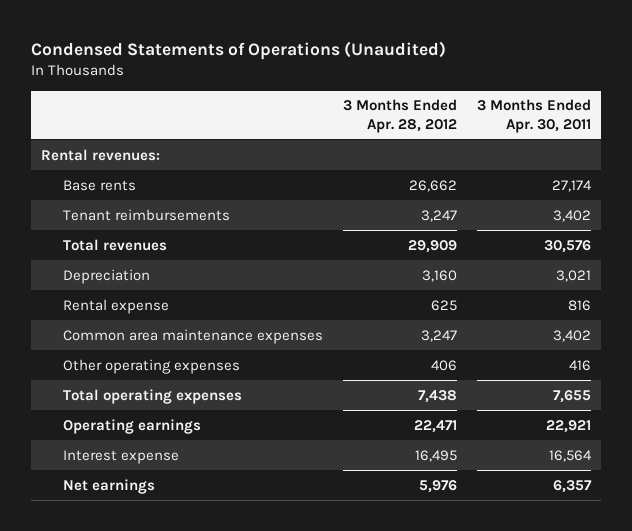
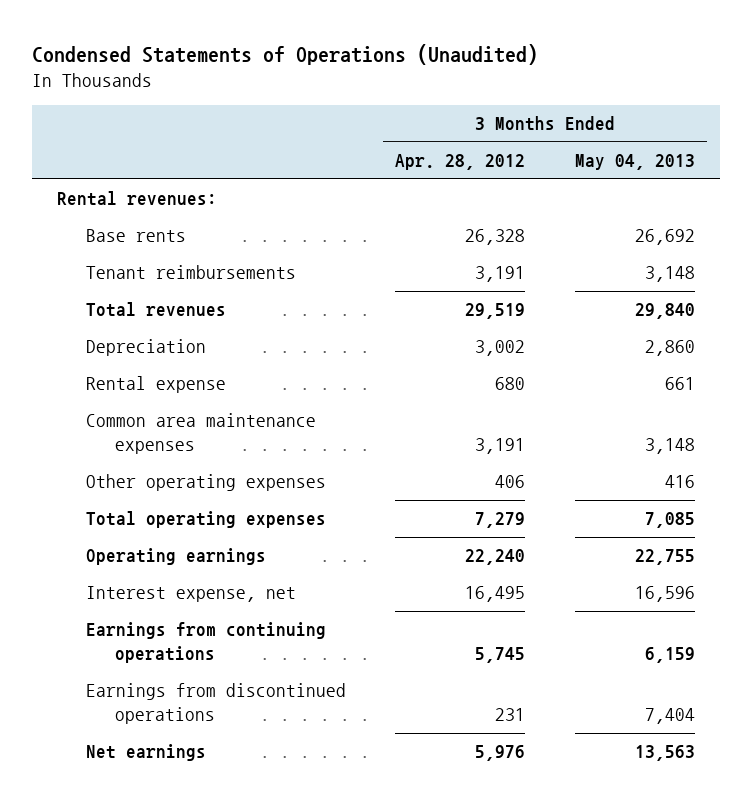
[477,99,592,133] 3 Months Ended Apr. 30, 2011 -> none
none -> [574,154,695,171] May 04, 2013
[409,179,458,192] 26,662 -> [465,229,526,246] 26,328
[421,209,458,222] 3,247 -> [475,266,526,283] 3,191
[408,239,458,253] 29,909 -> [465,303,526,320] 29,519
[422,269,458,282] 3,160 -> [475,340,526,357] 3,002
[431,299,458,311] 625 -> [495,377,526,391] 680
[421,329,458,342] 3,247 -> [475,438,526,455] 3,191
[418,389,458,403] 7,438 -> [475,512,526,529] 7,279
[414,419,458,433] 22,471 -> [465,549,526,566] 22,240
[63,449,180,464] Interest expense -> [85,586,296,603] Interest expense, net
none -> [85,622,326,664] Earnings from continuing operations
none -> [85,683,346,725] Earnings from discontinued operations

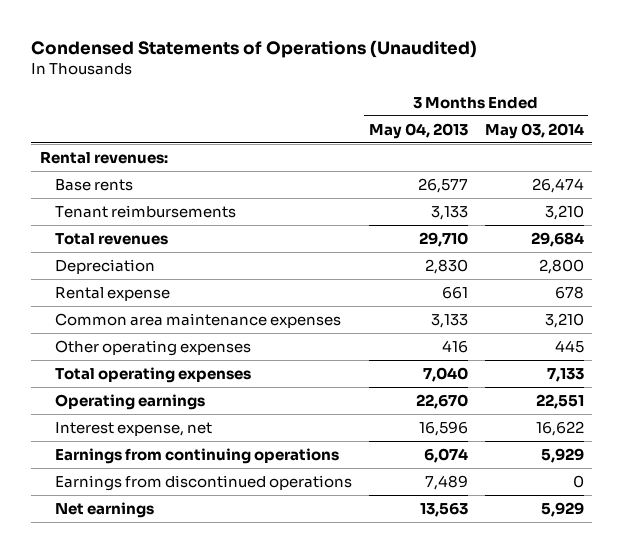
[395,154,526,171] Apr. 28, 2012 -> none
none -> [484,122,584,139] May 03, 2014
[634,229,695,246] 26,692 -> [417,177,468,193] 26,577
[644,266,695,283] 3,148 -> [430,205,468,220] 3,133
[634,303,695,320] 29,840 -> [418,231,468,247] 29,710
[644,340,695,357] 2,860 -> [424,258,468,274] 2,830
[644,438,695,455] 3,148 -> [430,313,468,328] 3,133
[644,512,695,529] 7,085 -> [422,366,468,382] 7,040
[634,549,695,566] 22,755 -> [415,393,468,409] 22,670
[644,647,695,664] 6,159 -> [423,447,468,463] 6,074
[644,708,695,725] 7,404 -> [424,474,468,490] 7,489

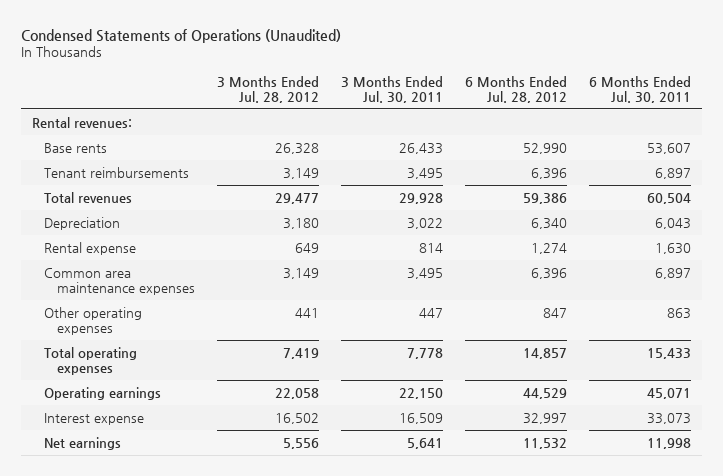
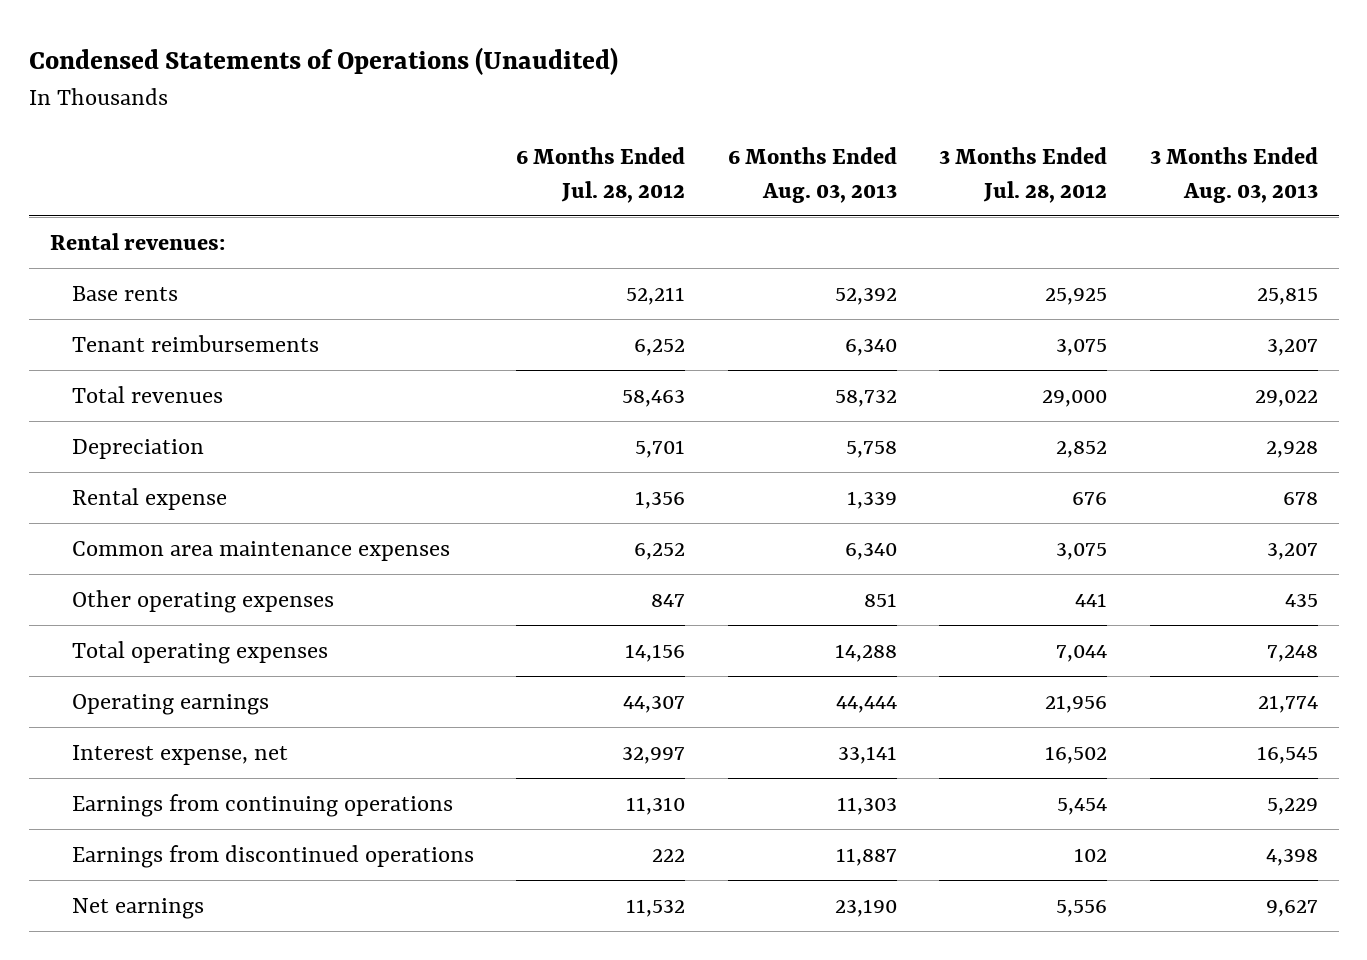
[341,75,444,103] 3 Months Ended Jul. 30, 2011 -> none
[589,75,692,103] 6 Months Ended Jul. 30, 2011 -> none
none -> [727,147,897,203] 6 Months Ended Aug. 03, 2013
none -> [1149,147,1318,203] 3 Months Ended Aug. 03, 2013
[275,142,320,154] 26,328 -> [1045,288,1108,306] 25,925
[523,142,568,154] 52,990 -> [626,287,686,306] 52,211
[283,167,320,179] 3,149 -> [1056,339,1108,357] 3,075
[531,167,568,179] 6,396 -> [634,339,686,357] 6,252
[275,192,320,204] 29,477 -> [1042,390,1108,408] 29,000
[523,192,568,204] 59,386 -> [622,390,686,408] 58,463
[283,217,320,229] 3,180 -> [1056,441,1108,459] 2,852
[531,217,568,229] 6,340 -> [635,440,686,459] 5,701
[295,242,320,253] 649 -> [1072,492,1108,506] 676
[531,242,568,254] 1,274 -> [635,491,686,510] 1,356
[283,267,320,279] 3,149 -> [1056,543,1108,561] 3,075
[531,267,568,279] 6,396 -> [634,543,686,561] 6,252
[283,347,320,359] 7,419 -> [1056,645,1108,663] 7,044
[523,347,568,359] 14,857 -> [625,644,686,663] 14,156
[275,387,320,399] 22,058 -> [1045,695,1108,714] 21,956
[523,387,568,399] 44,529 -> [623,696,686,714] 44,307
[44,412,145,425] Interest expense -> [71,745,288,766] Interest expense, net
none -> [71,794,453,818] Earnings from continuing operations
none -> [71,845,474,869] Earnings from discontinued operations

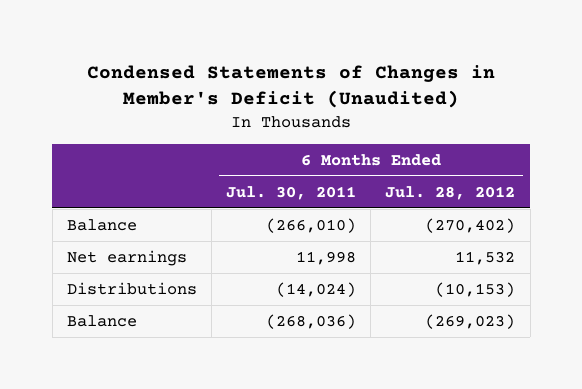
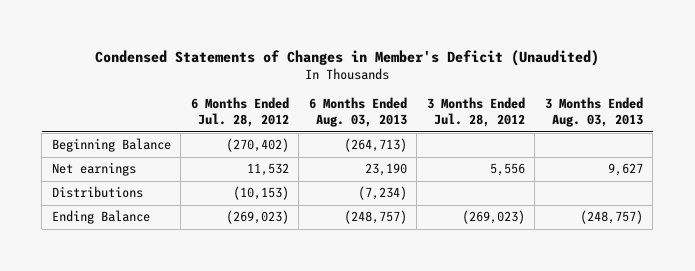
[226,185,357,200] Jul. 30, 2011 -> none
none -> [308,97,407,128] 6 Months Ended Aug. 03, 2013
none -> [426,97,525,128] 3 Months Ended Jul. 28, 2012
none -> [544,97,643,128] 3 Months Ended Aug. 03, 2013
[66,218,137,231] Balance -> [51,138,171,153] Beginning Balance
[66,314,137,327] Balance -> [51,210,150,225] Ending Balance

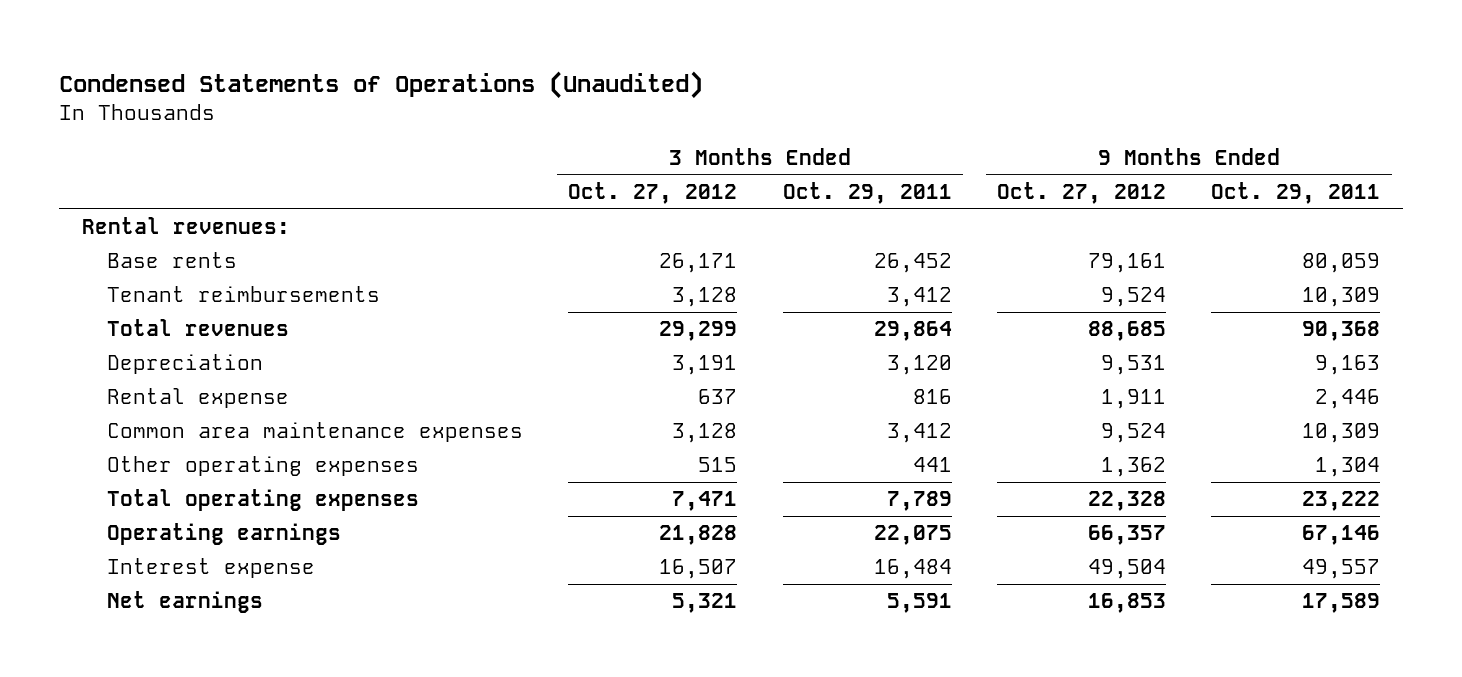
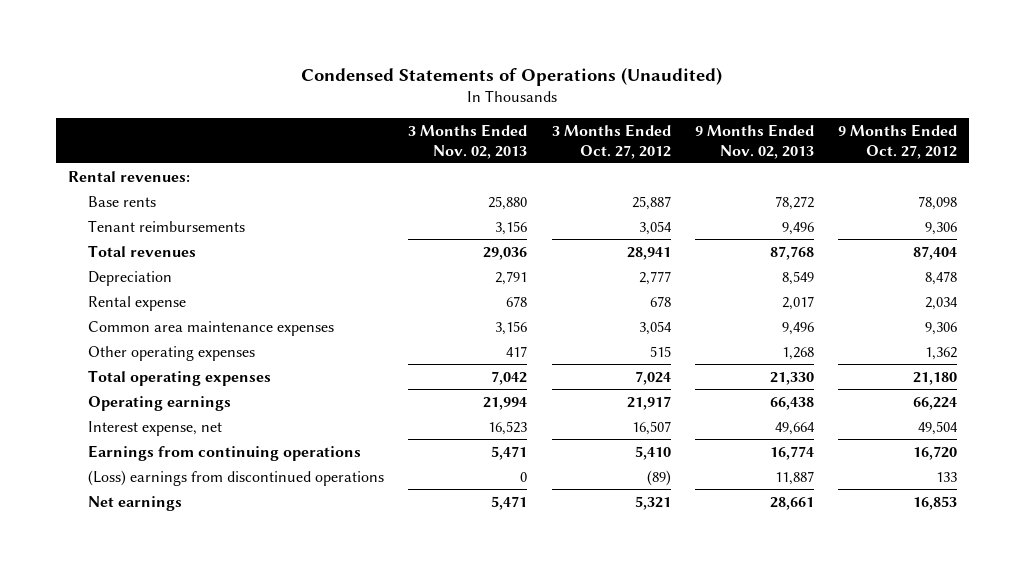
[782,182,952,205] Oct. 29, 2011 -> none
[1211,182,1381,205] Oct. 29, 2011 -> none
none -> [408,123,528,159] 3 Months Ended Nov. 02, 2013
none -> [694,123,814,159] 9 Months Ended Nov. 02, 2013
[659,253,738,274] 26,171 -> [631,195,671,210] 25,887
[1088,253,1167,274] 79,161 -> [917,195,957,210] 78,098
[672,287,738,308] 3,128 -> [638,220,672,235] 3,054
[1101,287,1167,308] 9,524 -> [924,221,957,235] 9,306
[659,321,738,342] 29,299 -> [626,246,671,260] 28,941
[1088,321,1167,342] 88,685 -> [912,245,957,260] 87,404
[672,355,738,376] 3,191 -> [638,270,671,285] 2,777
[1101,355,1167,376] 9,531 -> [924,270,957,285] 8,478
[698,389,738,405] 637 -> [649,295,671,307] 678
[1101,389,1167,410] 1,911 -> [924,296,958,310] 2,034
[672,423,738,444] 3,128 -> [638,320,672,335] 3,054
[1101,423,1167,444] 9,524 -> [924,321,957,335] 9,306
[672,491,738,512] 7,471 -> [634,370,671,385] 7,024
[1088,491,1167,512] 22,328 -> [912,371,957,385] 21,180
[659,525,738,546] 21,828 -> [626,395,671,410] 21,917
[1088,525,1167,546] 66,357 -> [912,396,957,410] 66,224
[106,558,315,579] Interest expense -> [88,420,223,436] Interest expense, net
none -> [88,444,362,461] Earnings from continuing operations
none -> [88,469,385,486] (Loss) earnings from discontinued operations

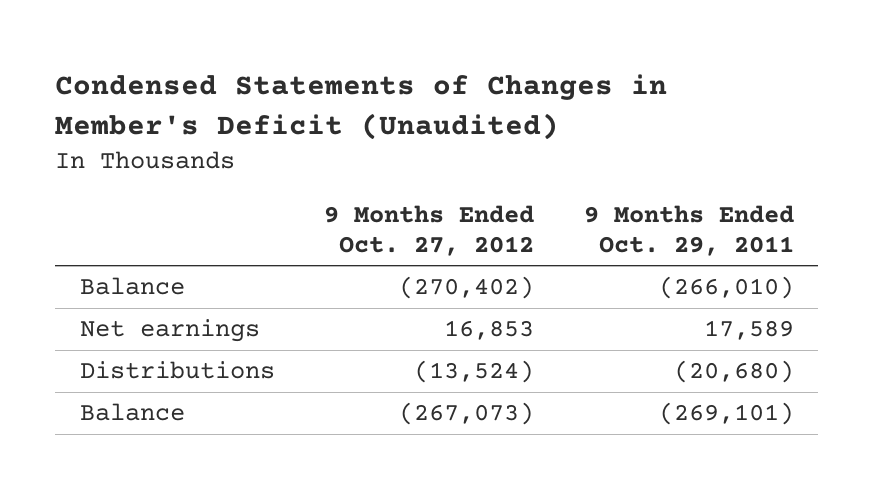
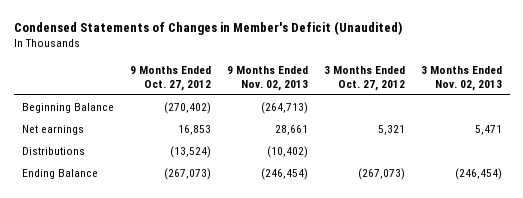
[583,204,794,257] 9 Months Ended Oct. 29, 2011 -> none
none -> [226,65,308,91] 9 Months Ended Nov. 02, 2013
none -> [323,65,405,91] 3 Months Ended Oct. 27, 2012
none -> [420,65,502,91] 3 Months Ended Nov. 02, 2013
[79,277,185,296] Balance -> [21,103,114,114] Beginning Balance
[79,403,185,422] Balance -> [21,169,98,180] Ending Balance

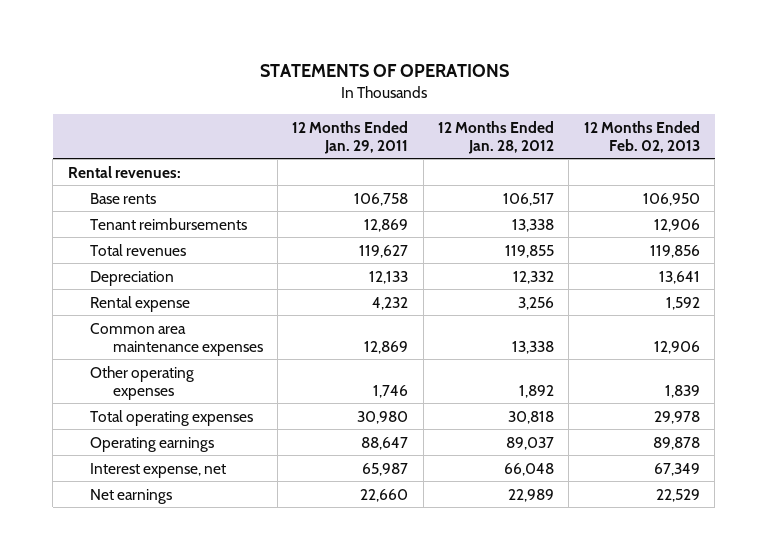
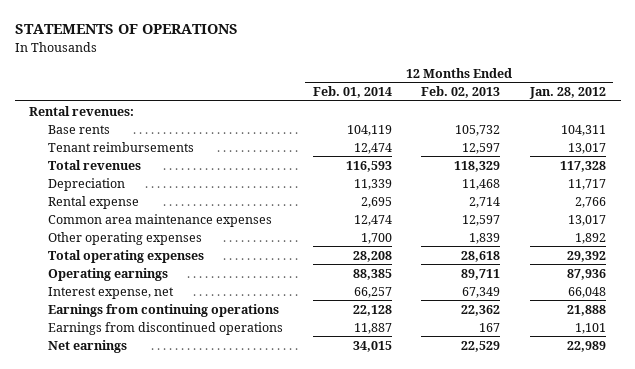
[292,120,409,154] 12 Months Ended Jan. 29, 2011 -> none
none -> [312,86,392,99] Feb. 01, 2014
[503,192,555,206] 106,517 -> [560,124,606,136] 104,311
[642,192,700,206] 106,950 -> [455,124,501,136] 105,732
[512,218,555,232] 13,338 -> [567,142,606,154] 13,017
[653,218,700,232] 12,906 -> [462,142,501,154] 12,597
[505,244,555,258] 119,855 -> [559,160,606,172] 117,328
[649,244,700,258] 119,856 -> [454,160,501,172] 118,329
[513,270,555,284] 12,332 -> [567,178,606,190] 11,717
[658,270,700,284] 13,641 -> [462,178,501,190] 11,468
[518,296,555,310] 3,256 -> [574,196,606,208] 2,766
[665,296,700,310] 1,592 -> [469,196,501,208] 2,714
[512,340,555,354] 13,338 -> [567,214,606,226] 13,017
[653,340,700,354] 12,906 -> [462,214,501,226] 12,597
[508,410,555,424] 30,818 -> [566,250,606,262] 29,392
[653,410,700,424] 29,978 -> [461,250,501,262] 28,618
[506,436,555,450] 89,037 -> [566,268,606,280] 87,936
[652,436,700,450] 89,878 -> [461,268,501,280] 89,711
none -> [48,303,280,317] Earnings from continuing operations
none -> [48,321,284,335] Earnings from discontinued operations

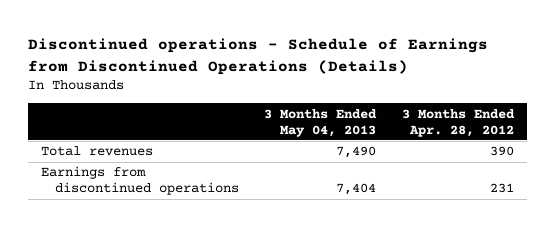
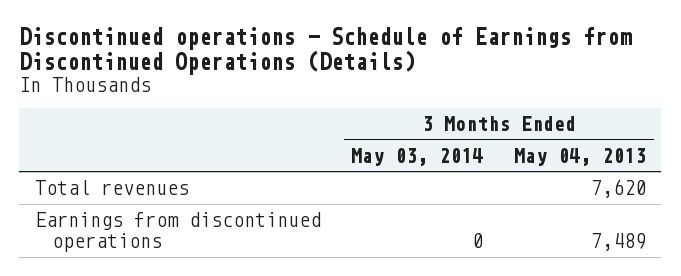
[402,108,516,137] 3 Months Ended Apr. 28, 2012 -> none
none -> [351,147,484,166] May 03, 2014
[336,146,377,159] 7,490 -> [590,179,646,199] 7,620
[336,183,377,196] 7,404 -> [590,233,646,252] 7,489

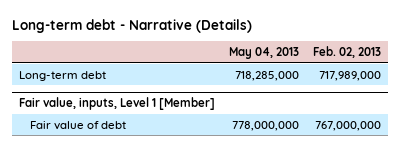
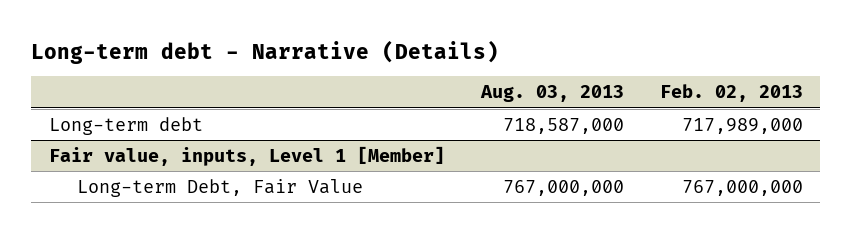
[228,47,299,60] May 04, 2013 -> none
none -> [479,85,624,103] Aug. 03, 2013
[29,120,126,130] Fair value of debt -> [77,178,364,197] Long-term Debt, Fair Value

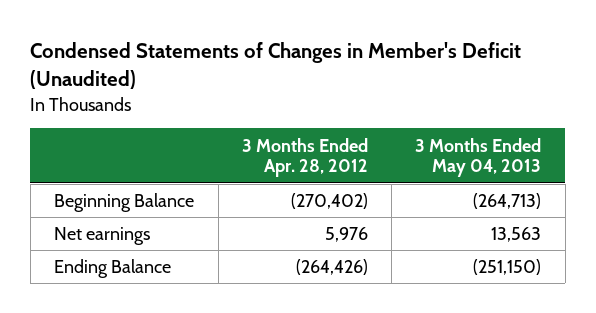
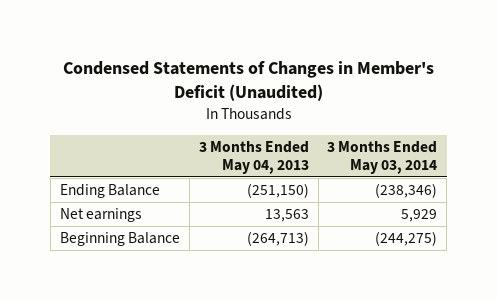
[241,137,368,178] 3 Months Ended Apr. 28, 2012 -> none
none -> [327,140,438,175] 3 Months Ended May 03, 2014
[54,227,151,246] Net earnings -> [59,207,142,222] Net earnings
[54,193,195,213] Beginning Balance -> [59,231,180,246] Beginning Balance

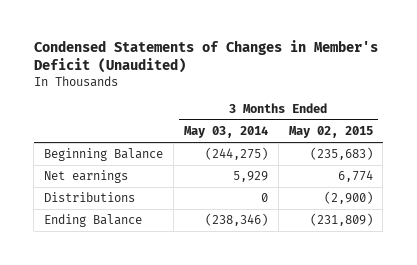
[198,140,309,175] 3 Months Ended May 04, 2013 -> none
none -> [288,126,373,139] May 02, 2015
[59,207,142,222] Net earnings -> [44,170,129,184] Net earnings
none -> [44,192,136,203] Distributions
[59,183,160,198] Ending Balance -> [44,214,143,228] Ending Balance

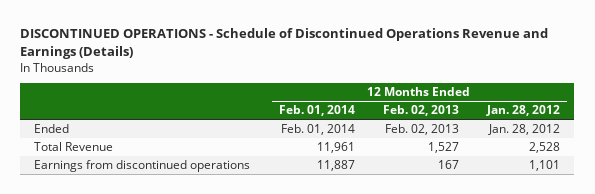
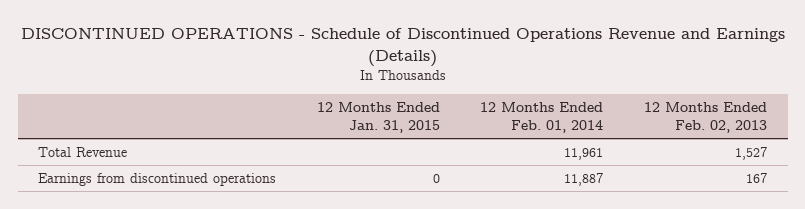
[486,105,561,117] Jan. 28, 2012 -> none
none -> [316,101,440,133] 12 Months Ended Jan. 31, 2015
[34,124,70,134] Ended -> none

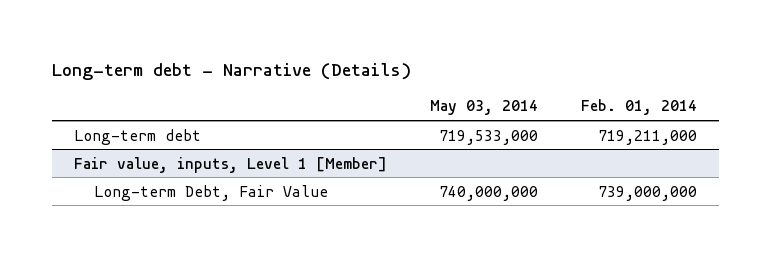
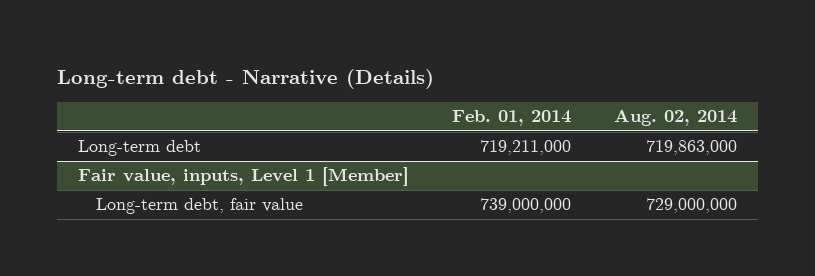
[429,100,538,116] May 03, 2014 -> none
none -> [613,109,737,127] Aug. 02, 2014
[94,184,329,201] Long-term Debt, Fair Value -> [95,198,303,215] Long-term debt, fair value

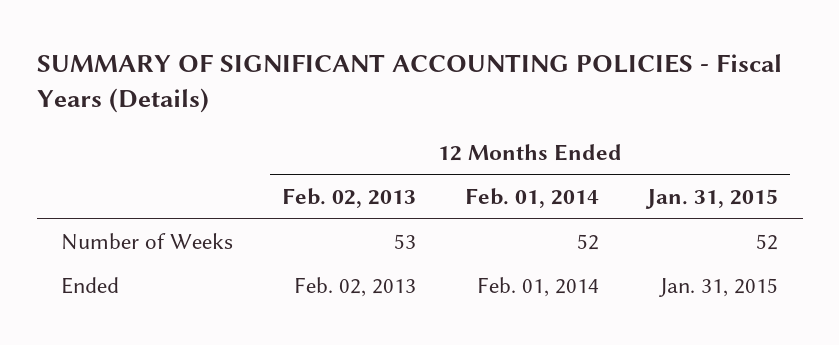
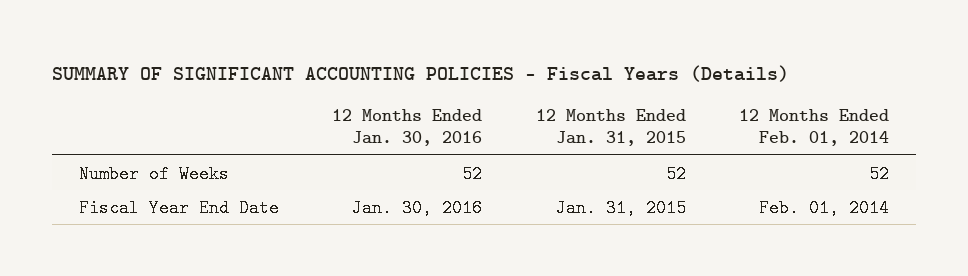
[281,187,416,208] Feb. 02, 2013 -> none
none -> [332,109,483,147] 12 Months Ended Jan. 30, 2016
[61,277,120,295] Ended -> [78,198,279,217] Fiscal Year End Date

